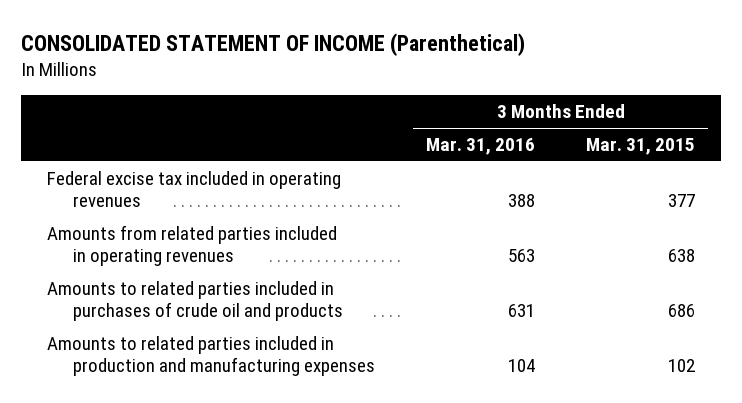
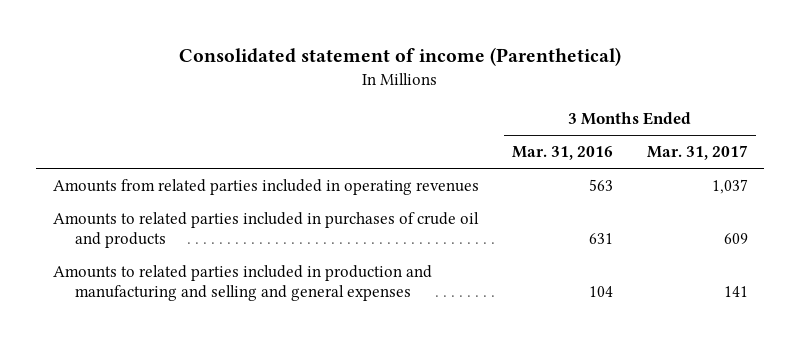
[20,32,525,56] CONSOLIDATED STATEMENT OF INCOME (Parenthetical) -> [179,47,622,67] Consolidated statement of income (Parenthetical)
[586,138,696,156] Mar. 31, 2015 -> none
none -> [646,145,748,161] Mar. 31, 2017
[46,171,341,208] Federal excise tax included in operating revenues -> none
[46,336,376,377] Amounts to related parties included in production and manufacturing expenses -> [52,265,432,302] Amounts to related parties included in production and manufacturing and selling and general expenses

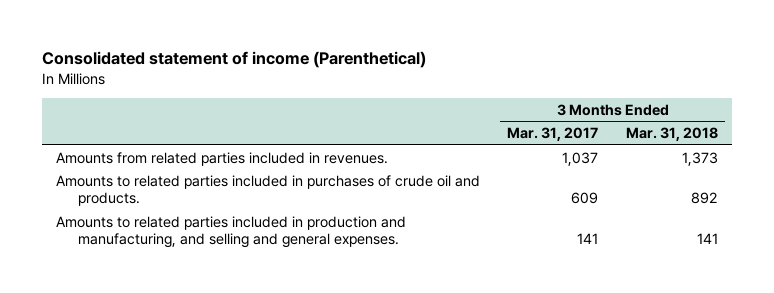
[512,146,614,161] Mar. 31, 2016 -> none
none -> [626,127,719,142] Mar. 31, 2018
[52,179,479,196] Amounts from related parties included in operating revenues -> [55,151,388,166] Amounts from related parties included in revenues.
[52,212,479,249] Amounts to related parties included in purchases of crude oil and products -> [55,174,480,206] Amounts to related parties included in purchases of crude oil and products.
[52,265,432,302] Amounts to related parties included in production and manufacturing and selling and general expenses -> [55,215,406,248] Amounts to related parties included in production and manufacturing, and selling and general expenses.

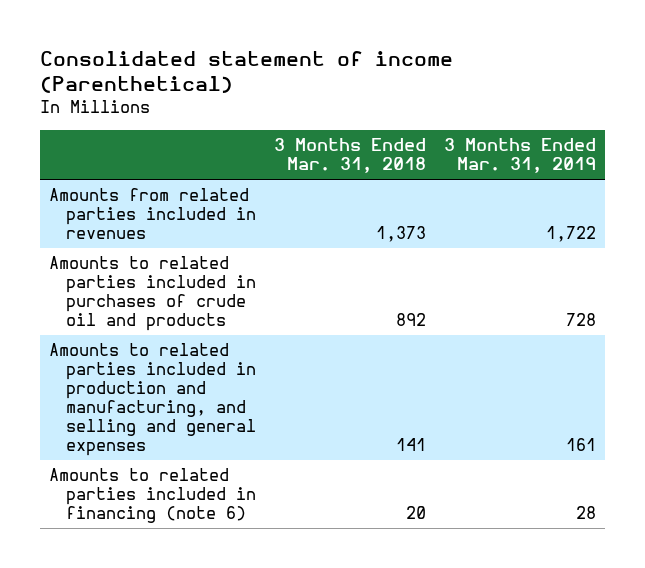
[507,127,599,142] Mar. 31, 2017 -> none
none -> [443,138,596,174] 3 Months Ended Mar. 31, 2019
[55,151,388,166] Amounts from related parties included in revenues. -> [49,188,257,240] Amounts from related parties included in revenues
[55,174,480,206] Amounts to related parties included in purchases of crude oil and products. -> [49,256,257,332] Amounts to related parties included in purchases of crude oil and products
[55,215,406,248] Amounts to related parties included in production and manufacturing, and selling and general expenses. -> [49,343,257,457] Amounts to related parties included in production and manufacturing, and selling and general expenses
none -> [49,468,257,524] Amounts to related parties included in financing (note 6)

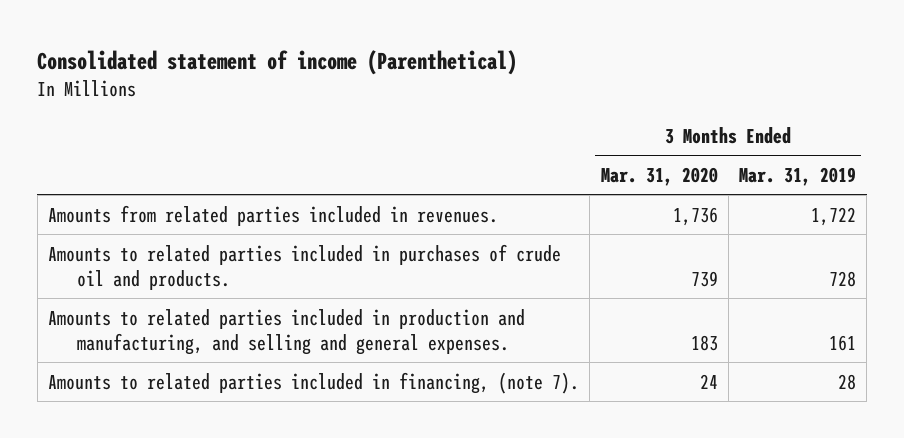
[273,138,426,174] 3 Months Ended Mar. 31, 2018 -> none
none -> [600,166,718,186] Mar. 31, 2020
[49,188,257,240] Amounts from related parties included in revenues -> [48,204,499,226] Amounts from related parties included in revenues.
[49,256,257,332] Amounts to related parties included in purchases of crude oil and products -> [48,243,562,290] Amounts to related parties included in purchases of crude oil and products.
[49,343,257,457] Amounts to related parties included in production and manufacturing, and selling and general expenses -> [48,308,526,355] Amounts to related parties included in production and manufacturing, and selling and general expenses.
[49,468,257,524] Amounts to related parties included in financing (note 6) -> [48,371,580,394] Amounts to related parties included in financing, (note 7).

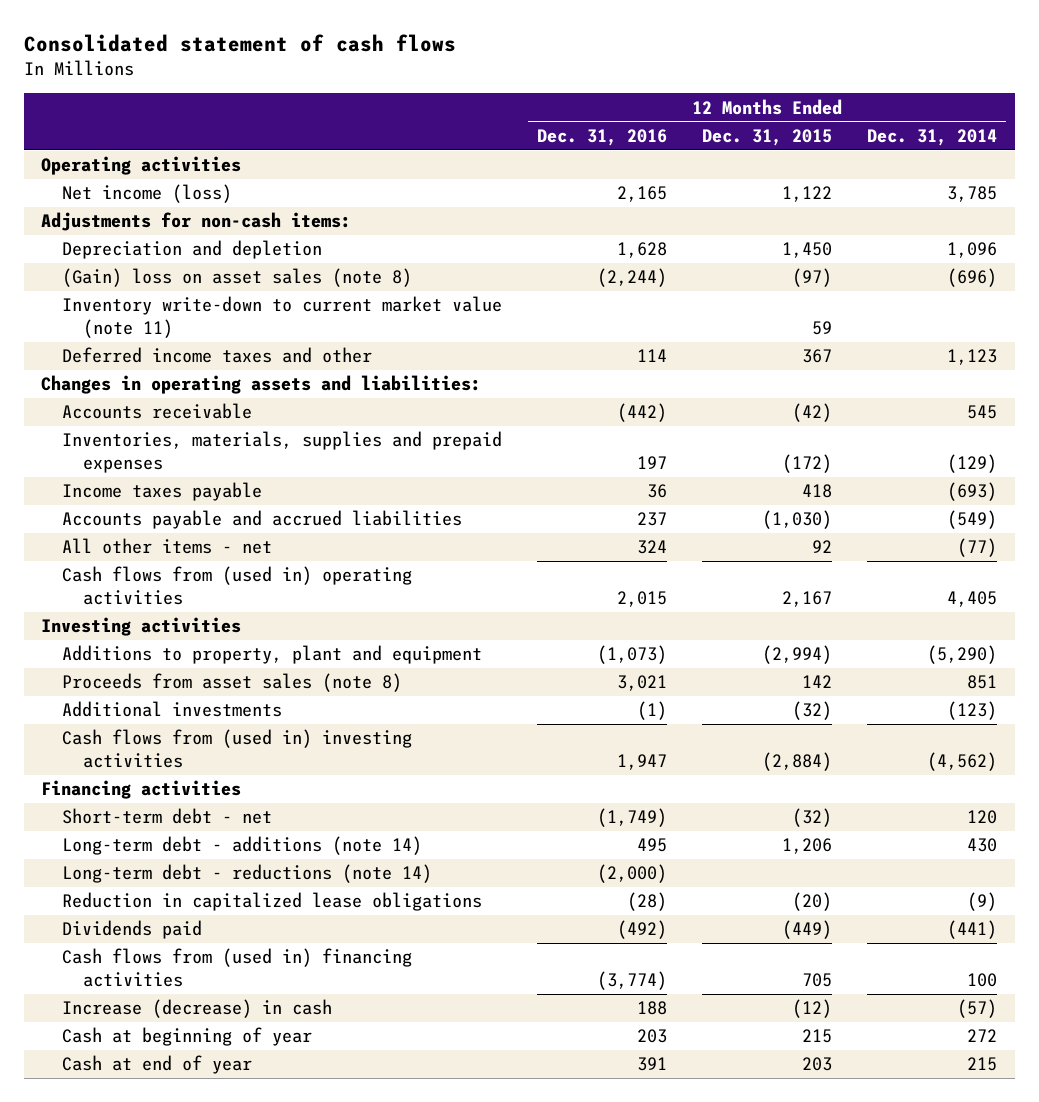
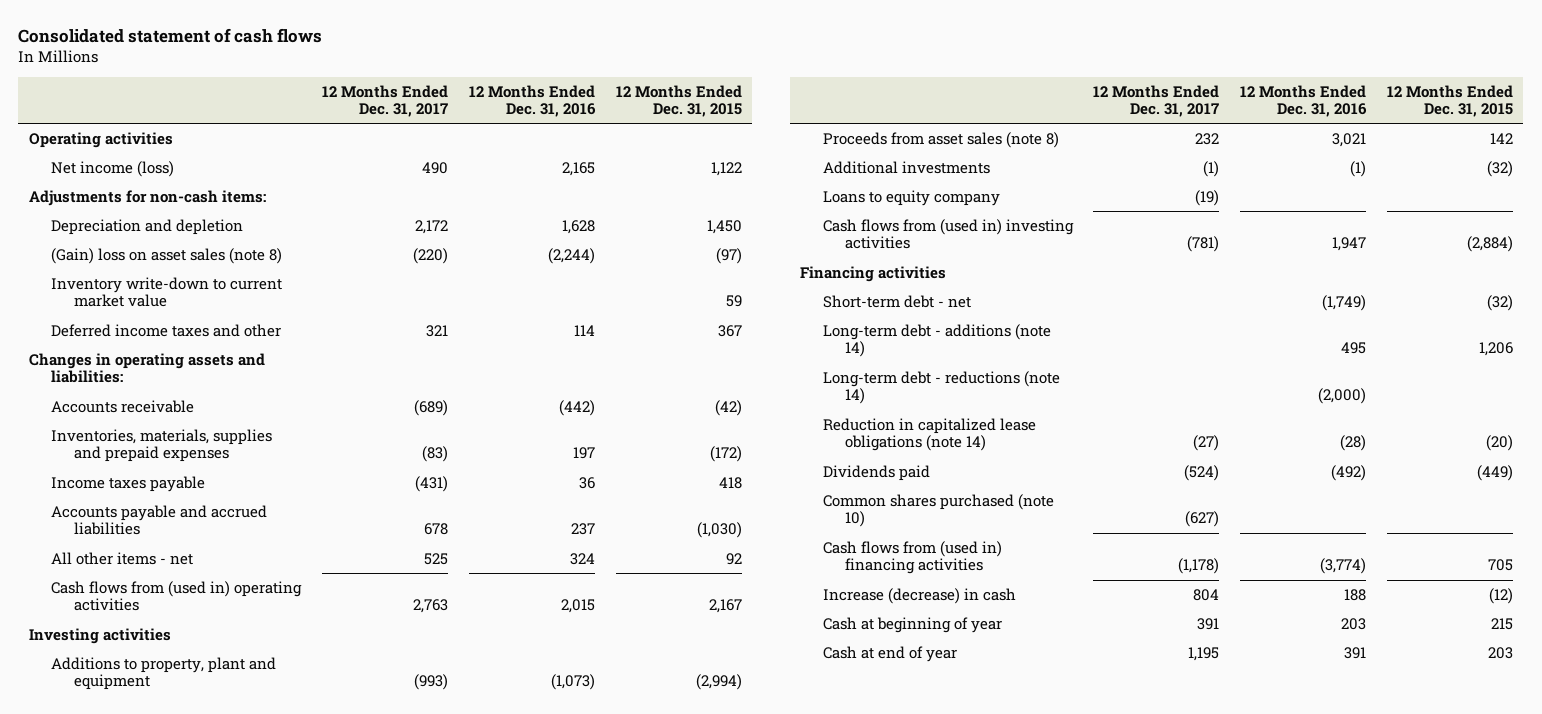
[867,128,998,146] Dec. 31, 2014 -> none
none -> [322,84,449,118] 12 Months Ended Dec. 31, 2017
[61,296,502,338] Inventory write-down to current market value (note 11) -> [51,276,283,308] Inventory write-down to current market value
none -> [822,189,1000,206] Loans to equity company
[61,892,482,912] Reduction in capitalized lease obligations -> [822,417,1036,452] Reduction in capitalized lease obligations (note 14)
none -> [822,493,1054,528] Common shares purchased (note 10)

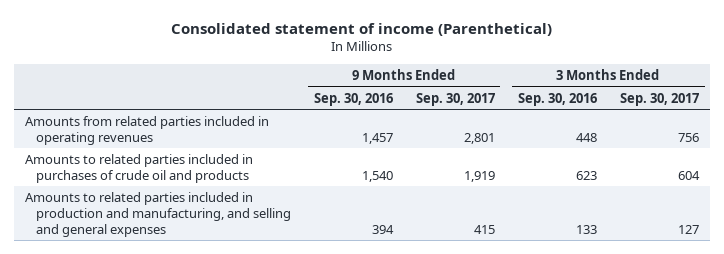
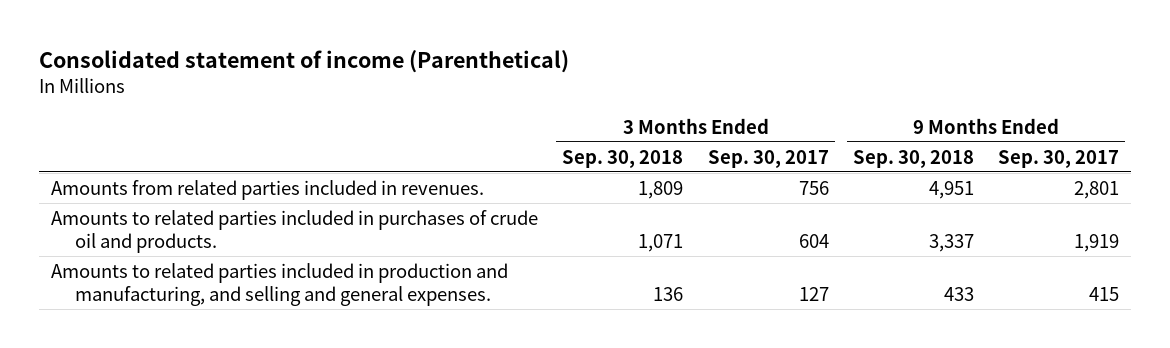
[313,92,393,106] Sep. 30, 2016 -> none
[517,92,597,106] Sep. 30, 2016 -> none
none -> [562,149,684,168] Sep. 30, 2018
none -> [852,149,974,168] Sep. 30, 2018
[25,115,270,145] Amounts from related parties included in operating revenues -> [51,179,485,200] Amounts from related parties included in revenues.
[25,153,254,183] Amounts to related parties included in purchases of crude oil and products -> [51,209,539,253] Amounts to related parties included in purchases of crude oil and products.
[25,191,291,237] Amounts to related parties included in production and manufacturing, and selling and general expenses -> [51,262,509,306] Amounts to related parties included in production and manufacturing, and selling and general expenses.

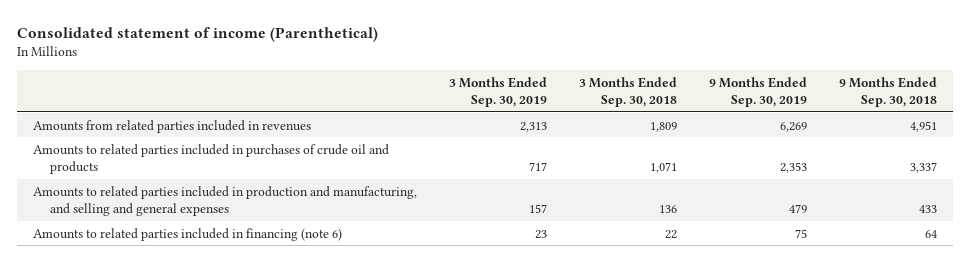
[707,149,829,168] Sep. 30, 2017 -> none
[998,149,1120,168] Sep. 30, 2017 -> none
none -> [448,76,547,108] 3 Months Ended Sep. 30, 2019
none -> [709,76,808,108] 9 Months Ended Sep. 30, 2019
[51,179,485,200] Amounts from related parties included in revenues. -> [32,119,311,133] Amounts from related parties included in revenues
[51,209,539,253] Amounts to related parties included in purchases of crude oil and products. -> [32,143,389,175] Amounts to related parties included in purchases of crude oil and products
[51,262,509,306] Amounts to related parties included in production and manufacturing, and selling and general expenses. -> [32,185,417,217] Amounts to related parties included in production and manufacturing, and selling and general expenses
none -> [32,227,342,241] Amounts to related parties included in financing (note 6)

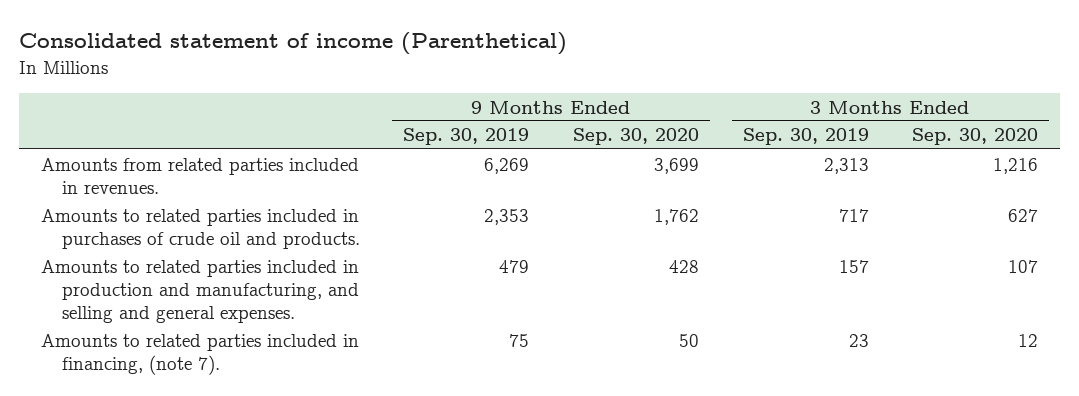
[578,76,677,108] 3 Months Ended Sep. 30, 2018 -> none
[839,76,938,108] 9 Months Ended Sep. 30, 2018 -> none
none -> [572,128,699,146] Sep. 30, 2020
none -> [912,128,1039,146] Sep. 30, 2020
[32,119,311,133] Amounts from related parties included in revenues -> [40,157,359,194] Amounts from related parties included in revenues.
[32,143,389,175] Amounts to related parties included in purchases of crude oil and products -> [40,208,360,249] Amounts to related parties included in purchases of crude oil and products.
[32,185,417,217] Amounts to related parties included in production and manufacturing, and selling and general expenses -> [40,259,359,323] Amounts to related parties included in production and manufacturing, and selling and general expenses.
[32,227,342,241] Amounts to related parties included in financing (note 6) -> [40,333,359,375] Amounts to related parties included in financing, (note 7).

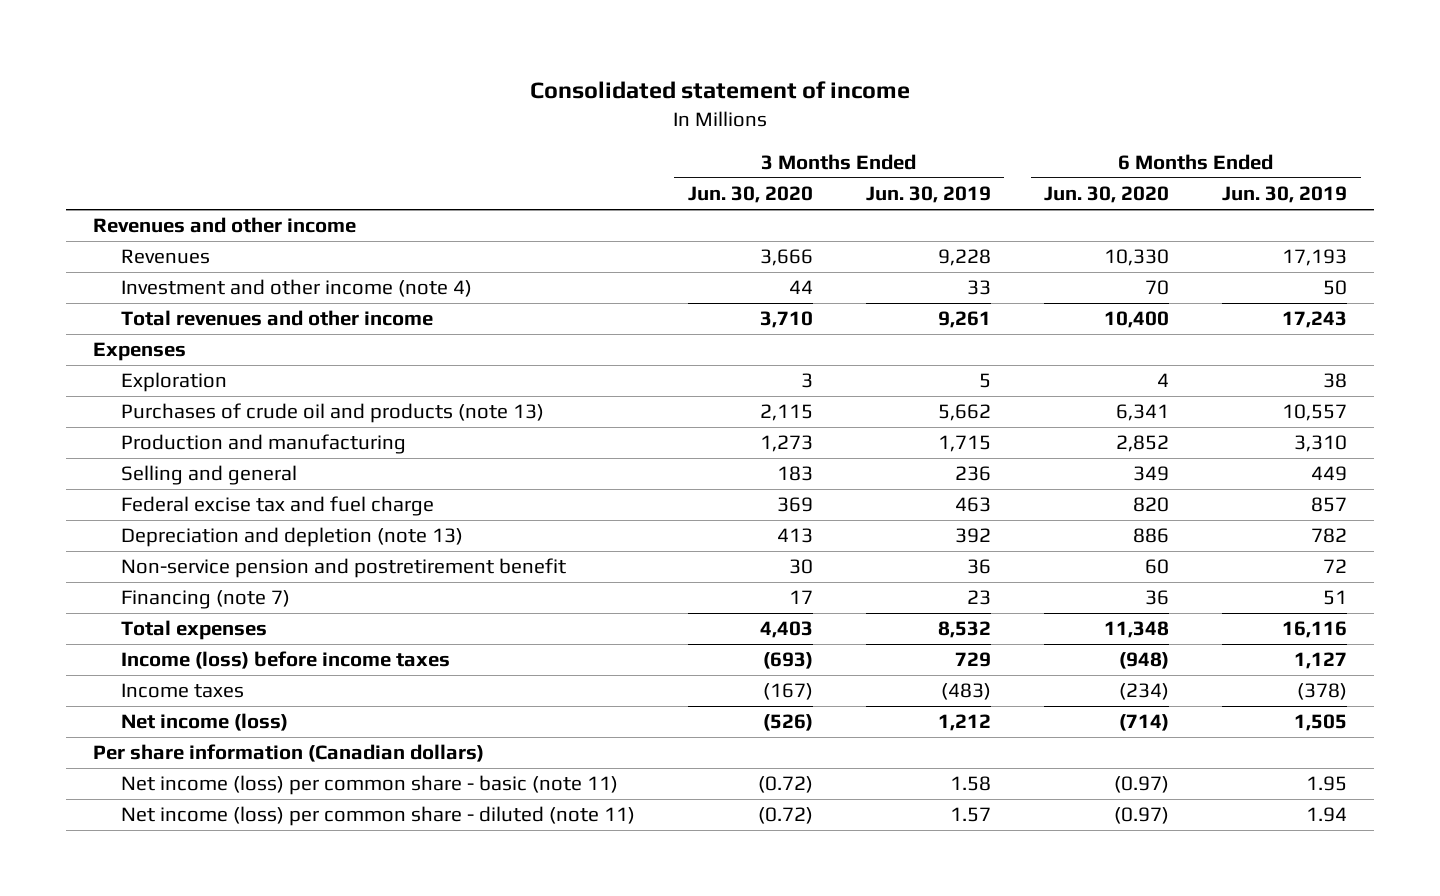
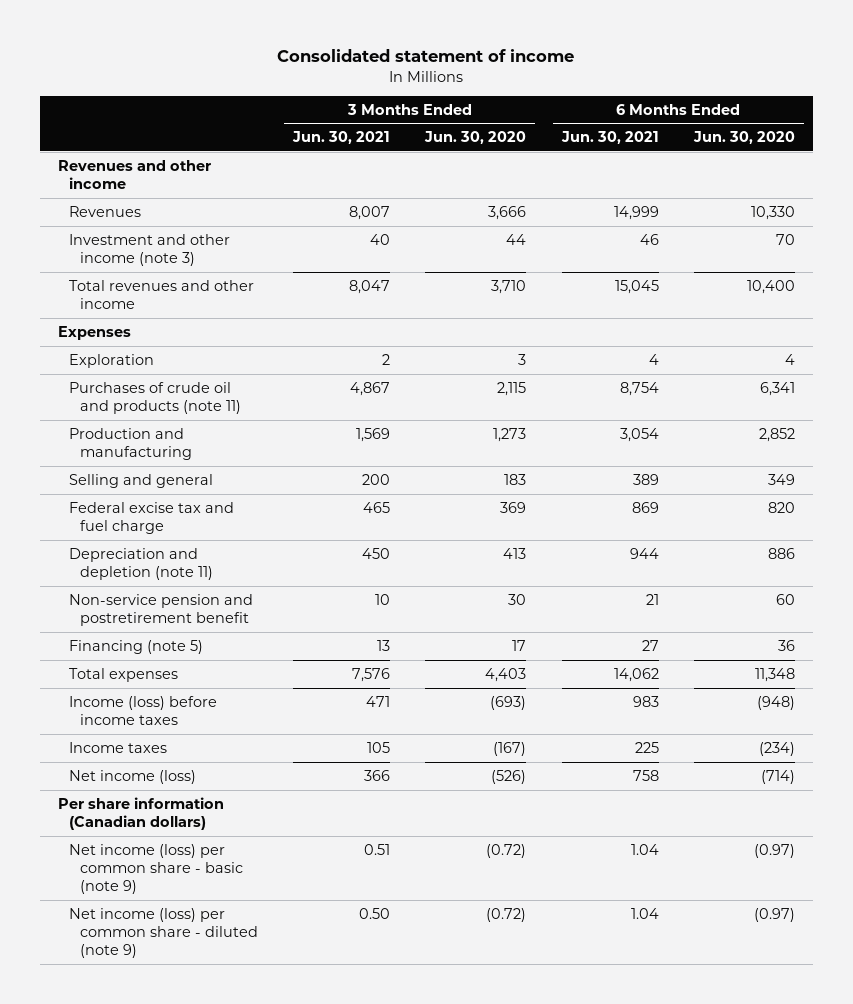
[865,185,991,203] Jun. 30, 2019 -> none
[1222,185,1348,203] Jun. 30, 2019 -> none
none -> [291,131,390,145] Jun. 30, 2021
none -> [560,131,659,145] Jun. 30, 2021
[120,279,472,298] Investment and other income (note 4) -> [68,233,230,267] Investment and other income (note 3)
[120,403,544,424] Purchases of crude oil and products (note 13) -> [68,381,241,415] Purchases of crude oil and products (note 11)
[120,527,463,548] Depreciation and depletion (note 13) -> [68,547,213,581] Depreciation and depletion (note 11)
[120,590,290,610] Financing (note 7) -> [68,639,203,654] Financing (note 5)
[120,775,618,796] Net income (loss) per common share - basic (note 11) -> [68,843,243,895] Net income (loss) per common share - basic (note 9)
[120,806,635,827] Net income (loss) per common share - diluted (note 11) -> [68,907,258,959] Net income (loss) per common share - diluted (note 9)

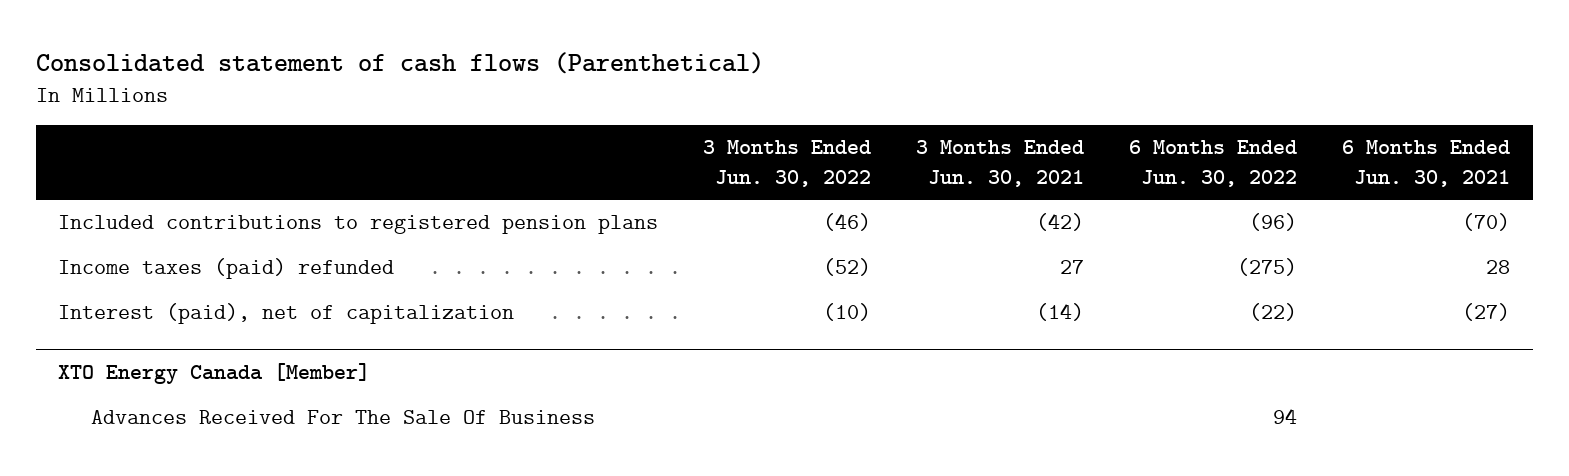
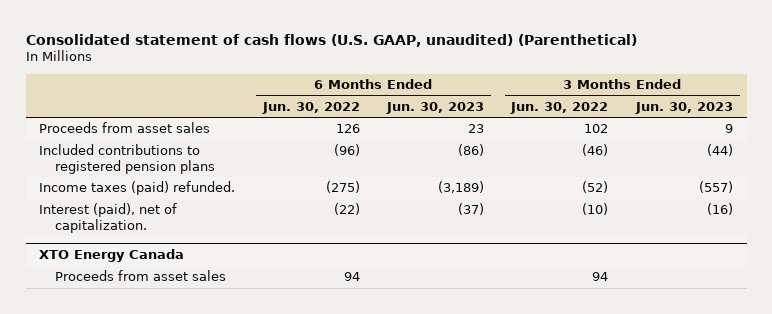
[35,52,764,75] Consolidated statement of cash flows (Parenthetical) -> [25,33,637,47] Consolidated statement of cash flows (U.S. GAAP, unaudited) (Parenthetical)
[916,140,1085,187] 3 Months Ended Jun. 30, 2021 -> none
[1342,140,1511,187] 6 Months Ended Jun. 30, 2021 -> none
none -> [386,101,485,114] Jun. 30, 2023
none -> [634,101,733,114] Jun. 30, 2023
none -> [39,122,211,134] Proceeds from asset sales
[90,410,595,425] Advances Received For The Sale Of Business -> none
[58,258,395,280] Income taxes (paid) refunded -> [39,181,236,196] Income taxes (paid) refunded.
[58,303,515,325] Interest (paid), net of capitalization -> [39,203,178,234] Interest (paid), net of capitalization.
[58,363,371,385] XTO Energy Canada [Member] -> [39,249,185,263] XTO Energy Canada
none -> [54,270,226,282] Proceeds from asset sales

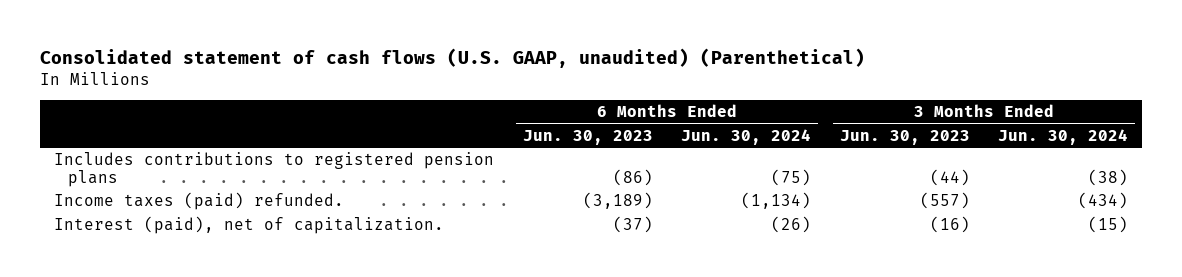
[261,101,360,114] Jun. 30, 2022 -> none
[510,101,609,114] Jun. 30, 2022 -> none
none -> [681,128,812,145] Jun. 30, 2024
none -> [998,128,1129,145] Jun. 30, 2024
[39,122,211,134] Proceeds from asset sales -> none
[39,144,215,175] Included contributions to registered pension plans -> [54,152,495,187] Includes contributions to registered pension plans
[39,249,185,263] XTO Energy Canada -> none
[54,270,226,282] Proceeds from asset sales -> none

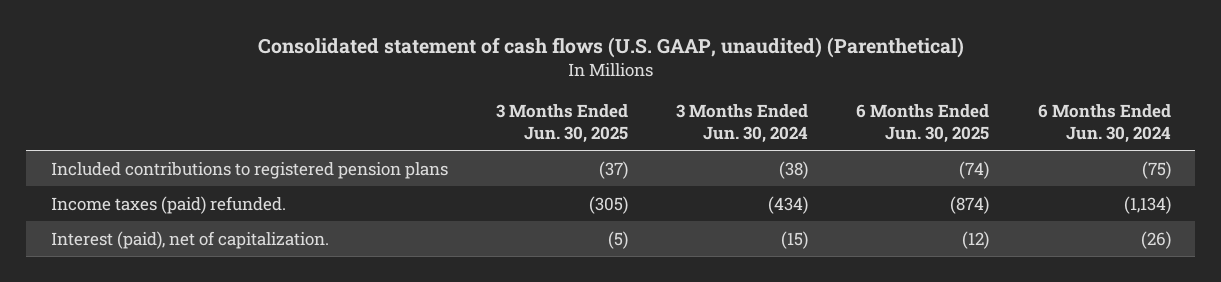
[522,129,653,145] Jun. 30, 2023 -> none
[839,129,970,145] Jun. 30, 2023 -> none
none -> [495,103,628,143] 3 Months Ended Jun. 30, 2025
none -> [856,103,990,143] 6 Months Ended Jun. 30, 2025
[54,152,495,187] Includes contributions to registered pension plans -> [50,161,448,179] Included contributions to registered pension plans

